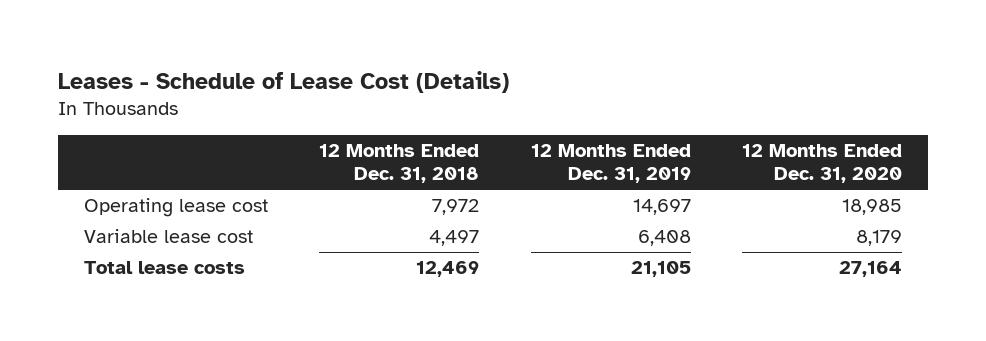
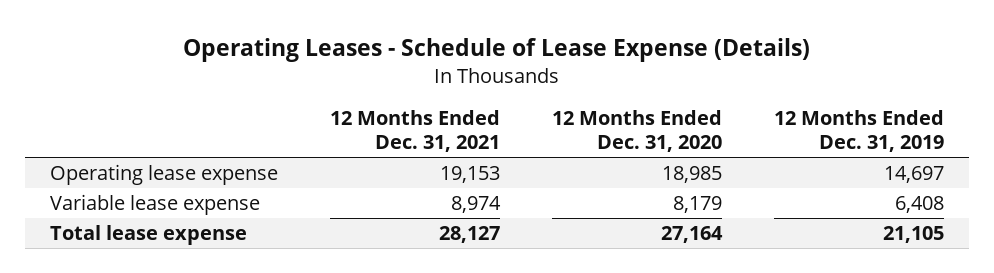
[58,70,510,93] Leases - Schedule of Lease Cost (Details) -> [182,37,810,62] Operating Leases - Schedule of Lease Expense (Details)
[319,143,480,183] 12 Months Ended Dec. 31, 2018 -> none
none -> [330,109,501,153] 12 Months Ended Dec. 31, 2021
[84,198,269,218] Operating lease cost -> [50,164,279,186] Operating lease expense
[84,229,254,244] Variable lease cost -> [50,194,261,216] Variable lease expense
[84,261,246,275] Total lease costs -> [50,225,248,246] Total lease expense

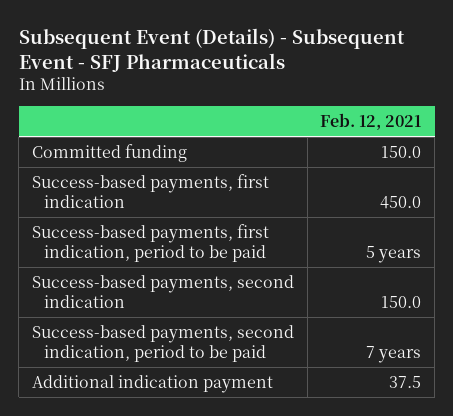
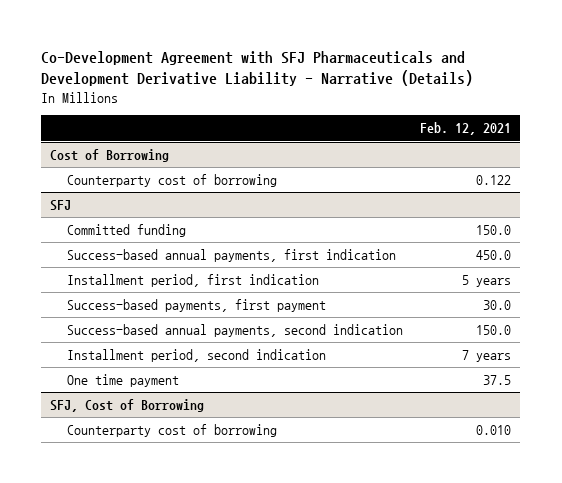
[18,27,405,72] Subsequent Event (Details) - Subsequent Event - SFJ Pharmaceuticals -> [41,51,474,87] Co-Development Agreement with SFJ Pharmaceuticals and Development Derivative Liability - Narrative (Details)
none -> [50,149,170,163] Cost of Borrowing
none -> [66,174,277,188] Counterparty cost of borrowing
none -> [50,200,72,212] SFJ
[31,173,269,209] Success-based payments, first indication -> [66,249,396,263] Success-based annual payments, first indication
[31,223,269,263] Success-based payments, first indication, period to be paid -> [66,274,319,288] Installment period, first indication
none -> [66,299,326,313] Success-based payments, first payment
[31,274,294,309] Success-based payments, second indication -> [66,324,403,338] Success-based annual payments, second indication
[31,324,294,363] Success-based payments, second indication, period to be paid -> [66,349,326,363] Installment period, second indication
[31,374,273,393] Additional indication payment -> [66,374,179,388] One time payment
none -> [50,399,205,413] SFJ, Cost of Borrowing
none -> [66,424,277,438] Counterparty cost of borrowing

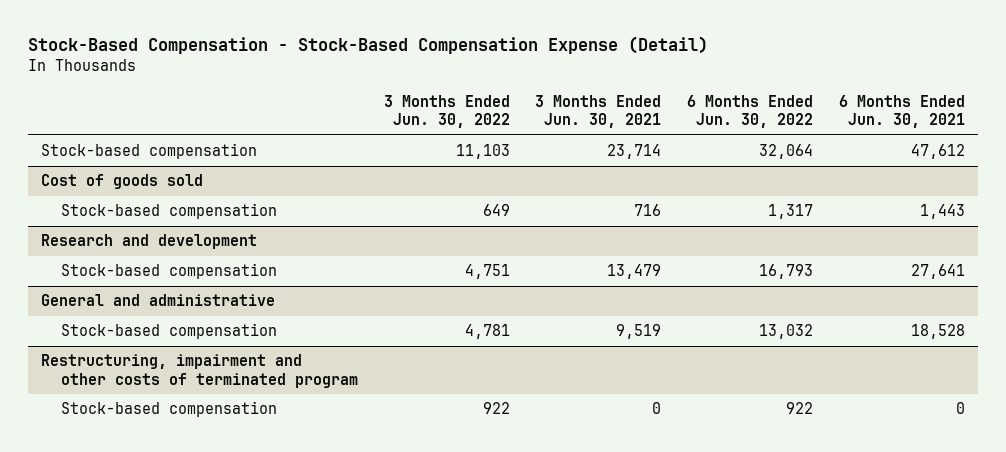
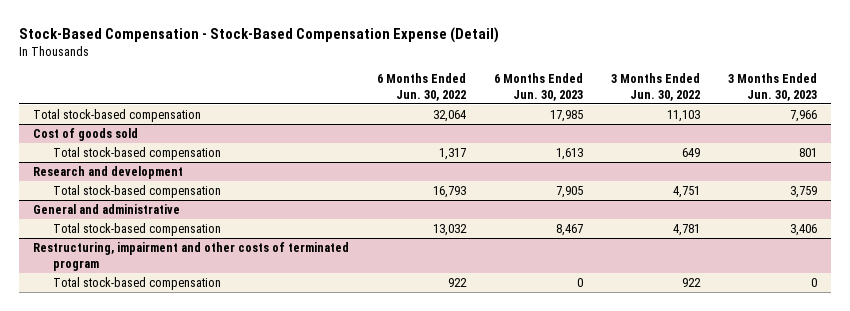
[535,94,662,129] 3 Months Ended Jun. 30, 2021 -> none
[838,94,965,129] 6 Months Ended Jun. 30, 2021 -> none
none -> [494,72,584,101] 6 Months Ended Jun. 30, 2023
none -> [728,72,818,101] 3 Months Ended Jun. 30, 2023
[41,143,258,160] Stock-based compensation -> [32,109,201,123] Total stock-based compensation
[60,203,277,220] Stock-based compensation -> [52,147,221,161] Total stock-based compensation
[60,263,277,280] Stock-based compensation -> [52,185,221,199] Total stock-based compensation
[60,323,277,340] Stock-based compensation -> [52,223,221,237] Total stock-based compensation
[60,401,277,418] Stock-based compensation -> [52,277,221,291] Total stock-based compensation

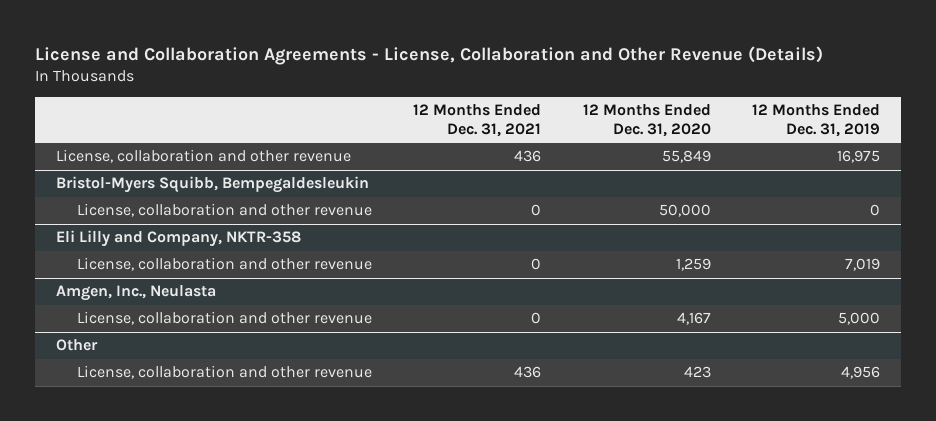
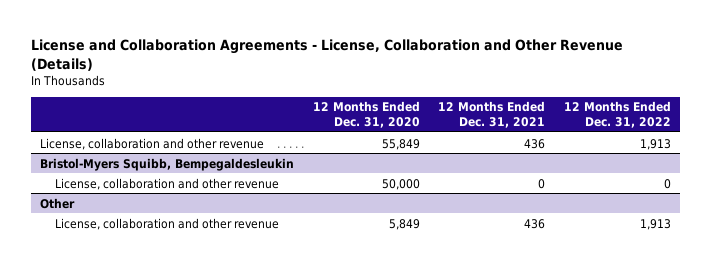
[751,104,880,137] 12 Months Ended Dec. 31, 2019 -> none
none -> [563,101,671,129] 12 Months Ended Dec. 31, 2022
[55,230,301,248] Eli Lilly and Company, NKTR-358 -> none
[76,257,372,272] License, collaboration and other revenue -> none
[55,285,216,302] Amgen, Inc., Neulasta -> none
[76,311,372,326] License, collaboration and other revenue -> none
[683,366,711,379] 423 -> [388,218,420,230] 5,849

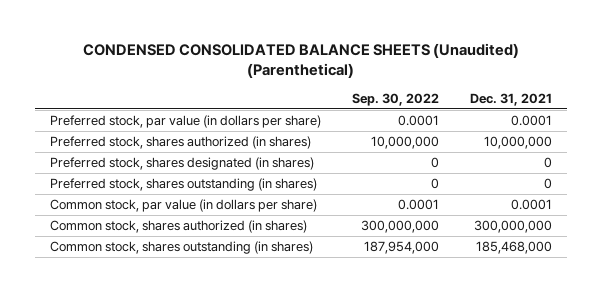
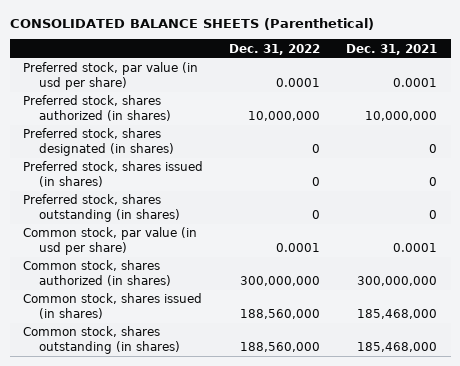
[83,43,520,79] CONDENSED CONSOLIDATED BALANCE SHEETS (Unaudited) (Parenthetical) -> [9,17,374,30] CONSOLIDATED BALANCE SHEETS (Parenthetical)
[352,93,440,107] Sep. 30, 2022 -> none
none -> [229,43,321,55] Dec. 31, 2022
[50,115,322,129] Preferred stock, par value (in dollars per share) -> [22,62,198,90] Preferred stock, par value (in usd per share)
none -> [22,161,203,187] Preferred stock, shares issued (in shares)
[50,199,318,213] Common stock, par value (in dollars per share) -> [22,227,197,255] Common stock, par value (in usd per share)
none -> [22,293,202,319] Common stock, shares issued (in shares)

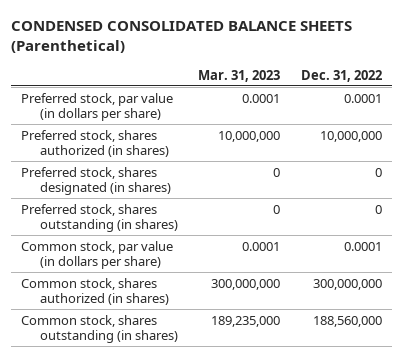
[9,17,374,30] CONSOLIDATED BALANCE SHEETS (Parenthetical) -> [10,20,352,54] CONDENSED CONSOLIDATED BALANCE SHEETS (Parenthetical)
[346,43,438,55] Dec. 31, 2021 -> none
none -> [198,69,281,82] Mar. 31, 2023
[22,62,198,90] Preferred stock, par value (in usd per share) -> [20,92,173,121] Preferred stock, par value (in dollars per share)
[22,161,203,187] Preferred stock, shares issued (in shares) -> none
[22,227,197,255] Common stock, par value (in usd per share) -> [20,240,173,269] Common stock, par value (in dollars per share)
[22,293,202,319] Common stock, shares issued (in shares) -> none

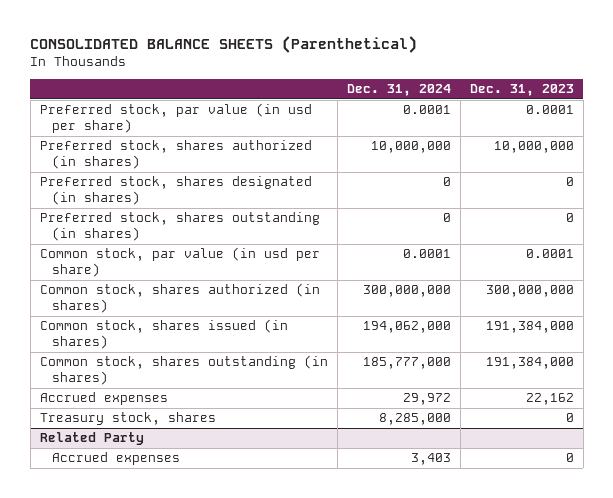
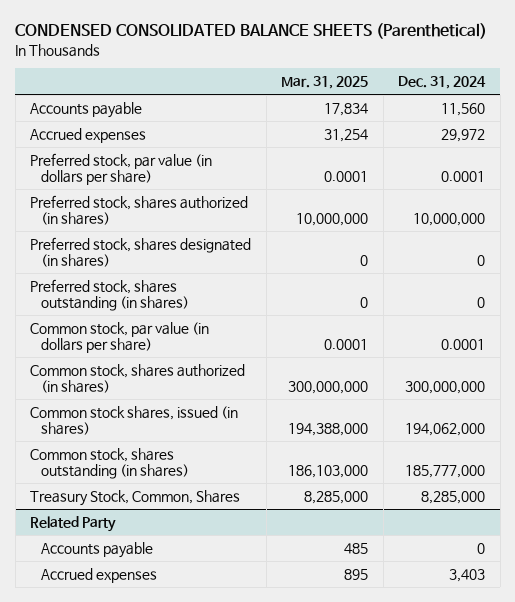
[30,36,418,54] CONSOLIDATED BALANCE SHEETS (Parenthetical) -> [15,23,488,40] CONDENSED CONSOLIDATED BALANCE SHEETS (Parenthetical)
[469,84,574,97] Dec. 31, 2023 -> none
none -> [281,76,369,90] Mar. 31, 2025
none -> [30,102,143,119] Accounts payable
[39,392,168,406] Accrued expenses -> [30,128,147,144] Accrued expenses
[39,103,312,133] Preferred stock, par value (in usd per share) -> [30,153,213,185] Preferred stock, par value (in dollars per share)
[39,247,320,277] Common stock, par value (in usd per share) -> [30,322,210,353] Common stock, par value (in dollars per share)
[39,319,288,349] Common stock, shares issued (in shares) -> [30,406,239,435] Common stock shares, issued (in shares)
[39,412,216,426] Treasury stock, shares -> [30,490,241,507] Treasury Stock, Common, Shares
none -> [41,542,154,559] Accounts payable

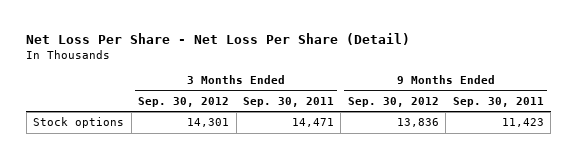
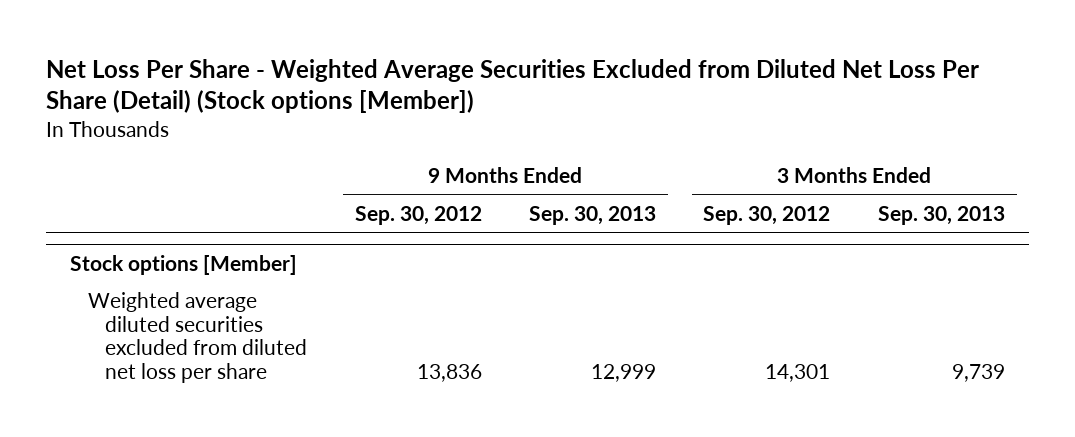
[26,32,411,45] Net Loss Per Share - Net Loss Per Share (Detail) -> [46,58,980,114] Net Loss Per Share - Weighted Average Securities Excluded from Diluted Net Loss Per Share (Detail) (Stock options [Member])
[242,96,334,107] Sep. 30, 2011 -> none
[452,96,544,107] Sep. 30, 2011 -> none
none -> [529,205,657,225] Sep. 30, 2013
none -> [877,205,1005,225] Sep. 30, 2013
none -> [70,254,298,275] Stock options [Member]
[33,117,125,129] Stock options -> [87,292,308,383] Weighted average diluted securities excluded from diluted net loss per share

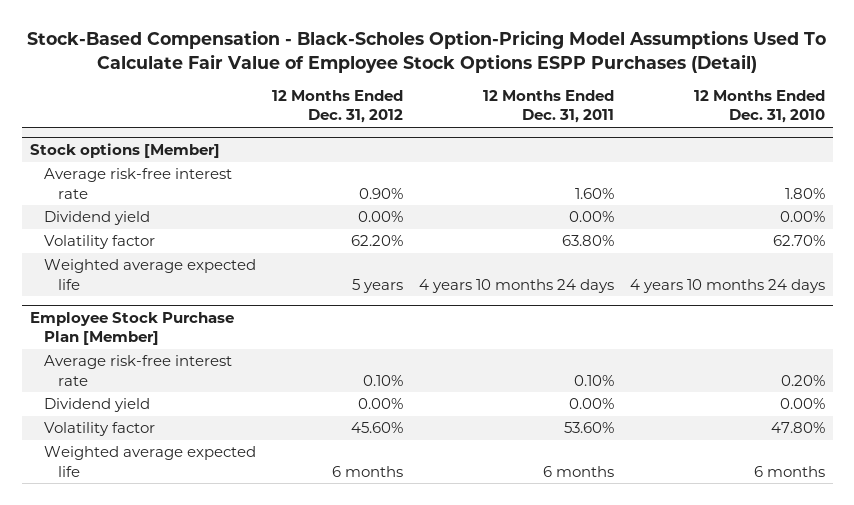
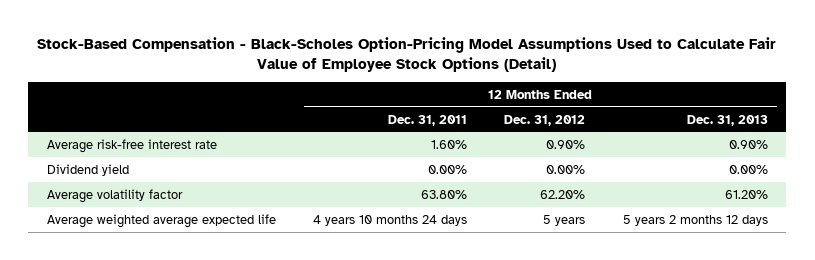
[27,30,827,73] Stock-Based Compensation - Black-Scholes Option-Pricing Model Assumptions Used To Calculate Fair Value of Employee Stock Options ESPP Purchases (Detail) -> [37,36,777,73] Stock-Based Compensation - Black-Scholes Option-Pricing Model Assumptions Used to Calculate Fair Value of Employee Stock Options (Detail)
[693,90,825,124] 12 Months Ended Dec. 31, 2010 -> none
none -> [686,114,768,126] Dec. 31, 2013
[29,142,220,158] Stock options [Member] -> none
[29,311,234,346] Employee Stock Purchase Plan [Member] -> none
[43,355,232,386] Average risk-free interest rate -> none
[43,398,150,413] Dividend yield -> none
[43,422,155,437] Volatility factor -> none
[43,446,256,477] Weighted average expected life -> none
[43,235,155,250] Volatility factor -> [46,188,183,203] Average volatility factor
[43,259,256,290] Weighted average expected life -> [46,213,276,228] Average weighted average expected life

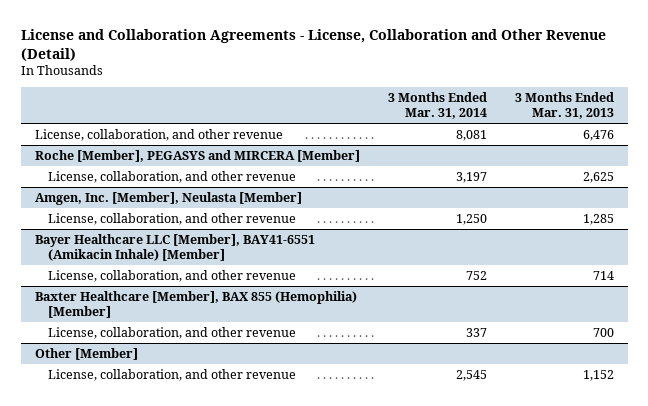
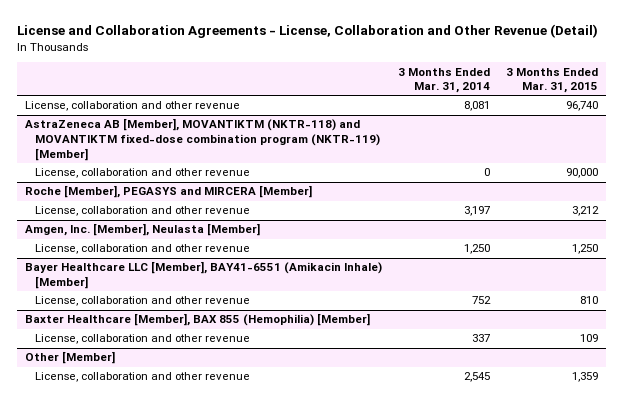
[514,92,614,120] 3 Months Ended Mar. 31, 2013 -> none
none -> [505,67,598,94] 3 Months Ended Mar. 31, 2015
[34,128,283,141] License, collaboration, and other revenue -> [25,101,241,112] License, collaboration and other revenue
none -> [25,118,381,161] AstraZeneca AB [Member], MOVANTIKTM (NKTR-118) and MOVANTIKTM fixed-dose combination program (NKTR-119) [Member]
none -> [35,168,251,179] License, collaboration and other revenue
[48,170,297,183] License, collaboration, and other revenue -> [35,206,251,217] License, collaboration and other revenue
[48,212,297,225] License, collaboration, and other revenue -> [35,244,251,255] License, collaboration and other revenue
[48,269,297,282] License, collaboration, and other revenue -> [35,296,251,307] License, collaboration and other revenue
[48,326,297,339] License, collaboration, and other revenue -> [35,334,251,345] License, collaboration and other revenue
[48,368,297,381] License, collaboration, and other revenue -> [35,372,251,383] License, collaboration and other revenue

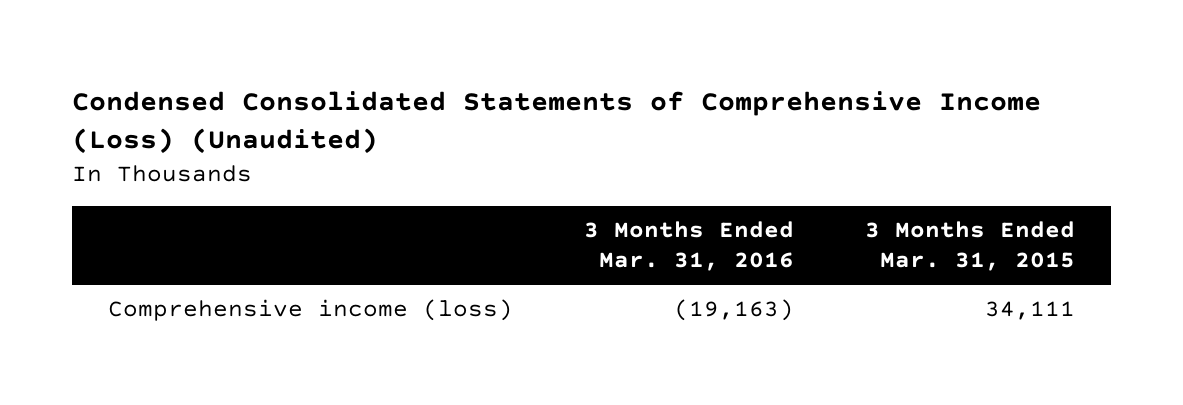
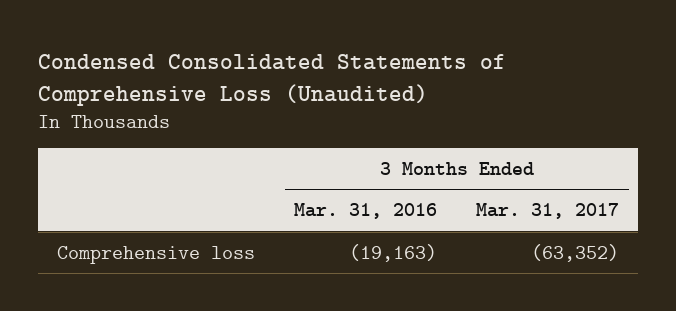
[71,91,1041,155] Condensed Consolidated Statements of Comprehensive Income (Loss) (Unaudited) -> [38,54,507,106] Condensed Consolidated Statements of Comprehensive Loss (Unaudited)
[865,221,1076,272] 3 Months Ended Mar. 31, 2015 -> none
none -> [476,203,620,220] Mar. 31, 2017
[107,299,513,322] Comprehensive income (loss) -> [57,245,256,264] Comprehensive loss

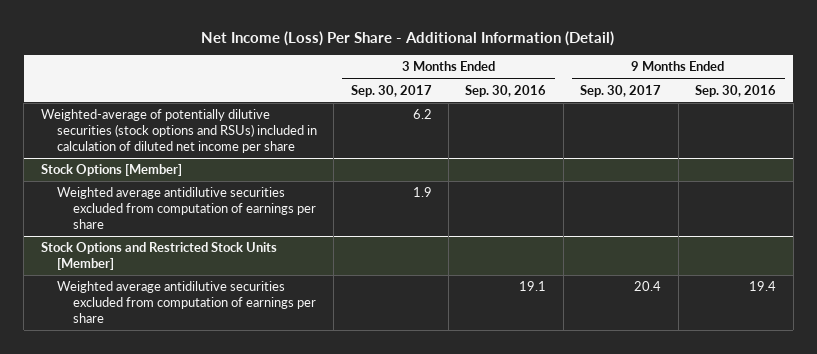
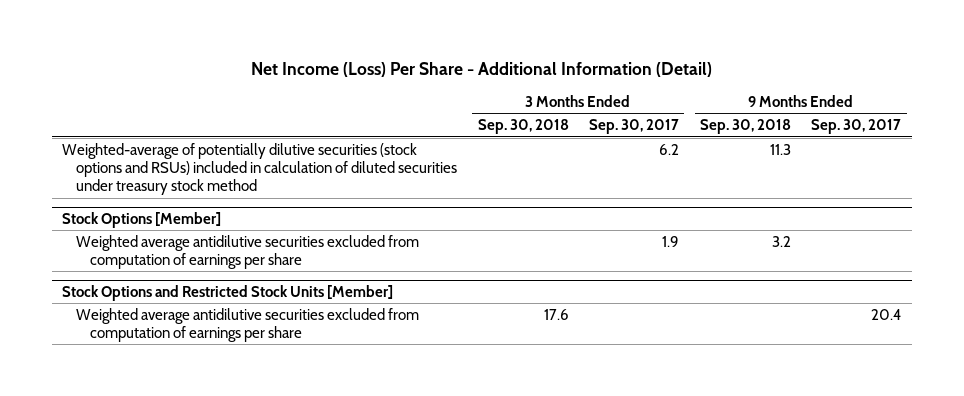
[465,84,547,97] Sep. 30, 2016 -> none
[695,84,777,97] Sep. 30, 2016 -> none
none -> [477,119,569,135] Sep. 30, 2018
none -> [699,119,791,135] Sep. 30, 2018
[40,109,317,154] Weighted-average of potentially dilutive securities (stock options and RSUs) included in calculation of diluted net income per share -> [62,142,457,196] Weighted-average of potentially dilutive securities (stock options and RSUs) included in calculation of diluted securities under treasury stock method

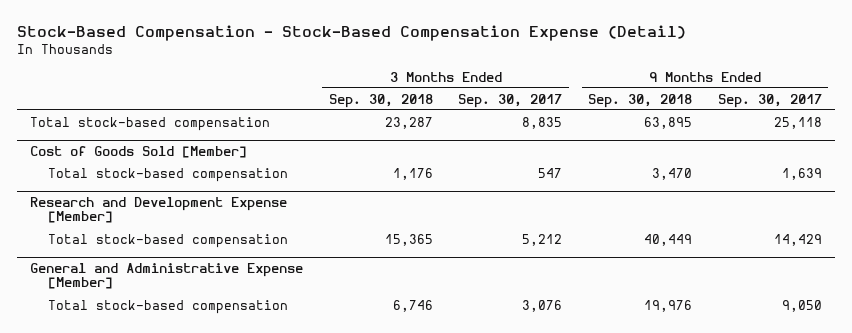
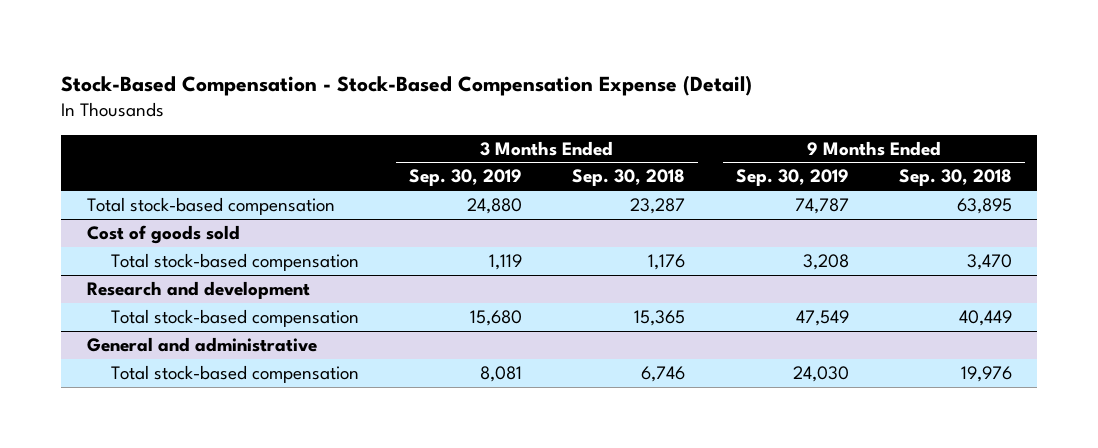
[458,93,563,108] Sep. 30, 2017 -> none
[717,93,822,108] Sep. 30, 2017 -> none
none -> [408,169,522,187] Sep. 30, 2019
none -> [735,169,849,187] Sep. 30, 2019
[30,145,248,158] Cost of Goods Sold [Member] -> [86,225,240,245] Cost of goods sold
[30,196,288,224] Research and Development Expense [Member] -> [86,281,310,300] Research and development
[30,262,304,290] General and Administrative Expense [Member] -> [86,337,317,353] General and administrative

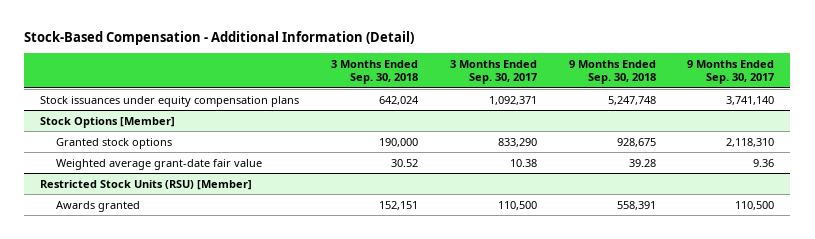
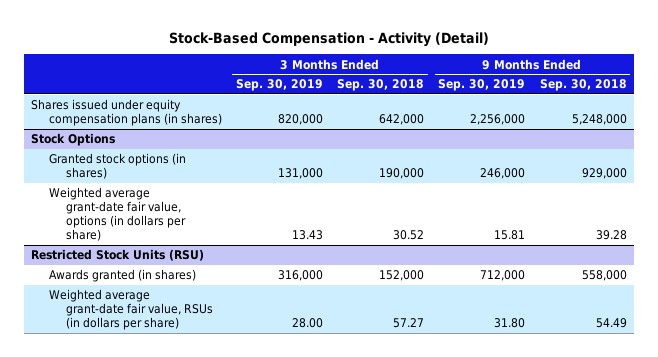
[24,30,415,45] Stock-Based Compensation - Additional Information (Detail) -> [168,31,489,47] Stock-Based Compensation - Activity (Detail)
[449,59,537,84] 3 Months Ended Sep. 30, 2017 -> none
[687,59,775,84] 9 Months Ended Sep. 30, 2017 -> none
none -> [235,79,323,92] Sep. 30, 2019
none -> [438,79,526,92] Sep. 30, 2019
[40,95,300,107] Stock issuances under equity compensation plans -> [31,99,222,127] Shares issued under equity compensation plans (in shares)
[379,95,420,105] 642,024 -> [379,114,425,126] 642,000
[607,95,656,105] 5,247,748 -> [571,114,627,126] 5,248,000
[40,116,176,128] Stock Options [Member] -> [31,133,116,147] Stock Options
[55,137,172,149] Granted stock options -> [48,153,186,180] Granted stock options (in shares)
[616,137,656,147] 928,675 -> [581,168,627,180] 929,000
[55,158,262,170] Weighted average grant-date fair value -> [48,187,187,242] Weighted average grant-date fair value, options (in dollars per share)
[40,179,253,190] Restricted Stock Units (RSU) [Member] -> [31,249,205,262] Restricted Stock Units (RSU)
[55,200,140,212] Awards granted -> [48,269,196,283] Awards granted (in shares)
[379,200,419,210] 152,151 -> [379,270,425,282] 152,000
[616,200,656,210] 558,391 -> [581,270,627,282] 558,000
none -> [48,289,214,331] Weighted average grant-date fair value, RSUs (in dollars per share)

